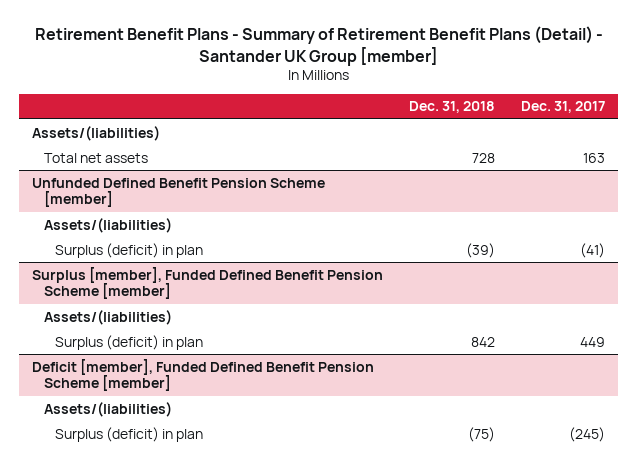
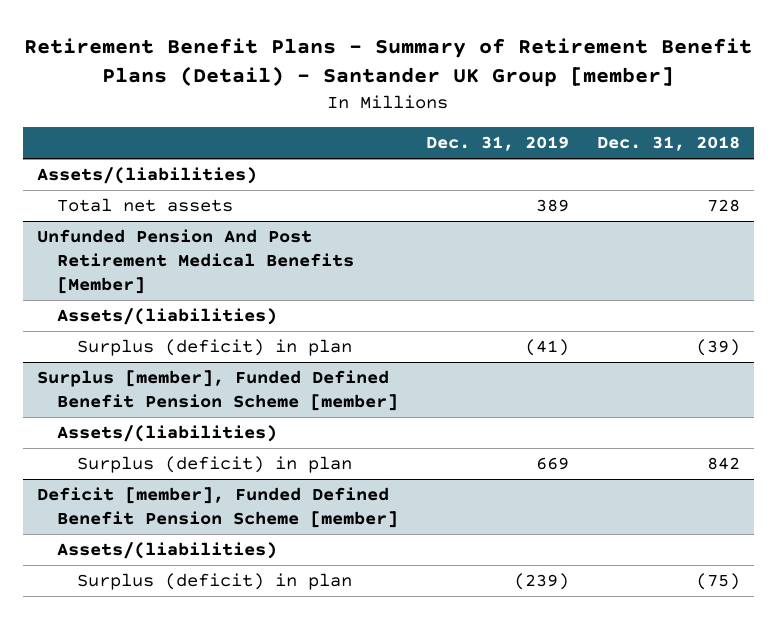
[521,101,606,114] Dec. 31, 2017 -> none
none -> [425,136,569,152] Dec. 31, 2019
[31,177,325,208] Unfunded Defined Benefit Pension Scheme [member] -> [37,229,354,294] Unfunded Pension And Post Retirement Medical Benefits [Member]

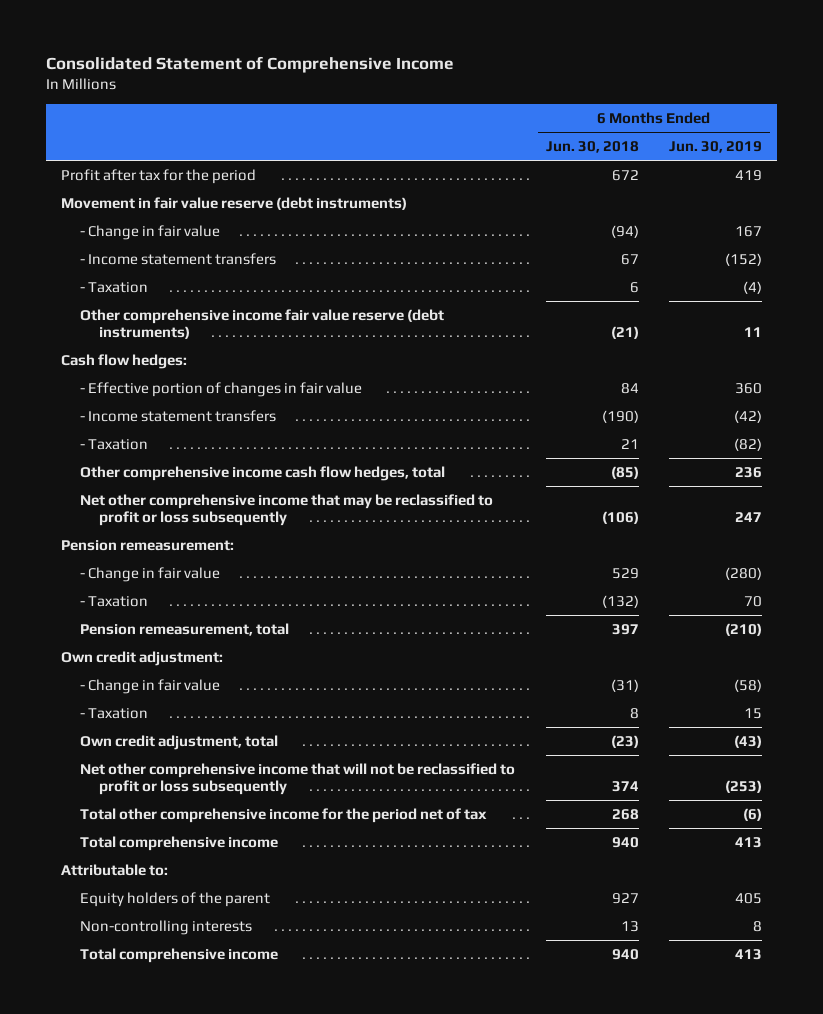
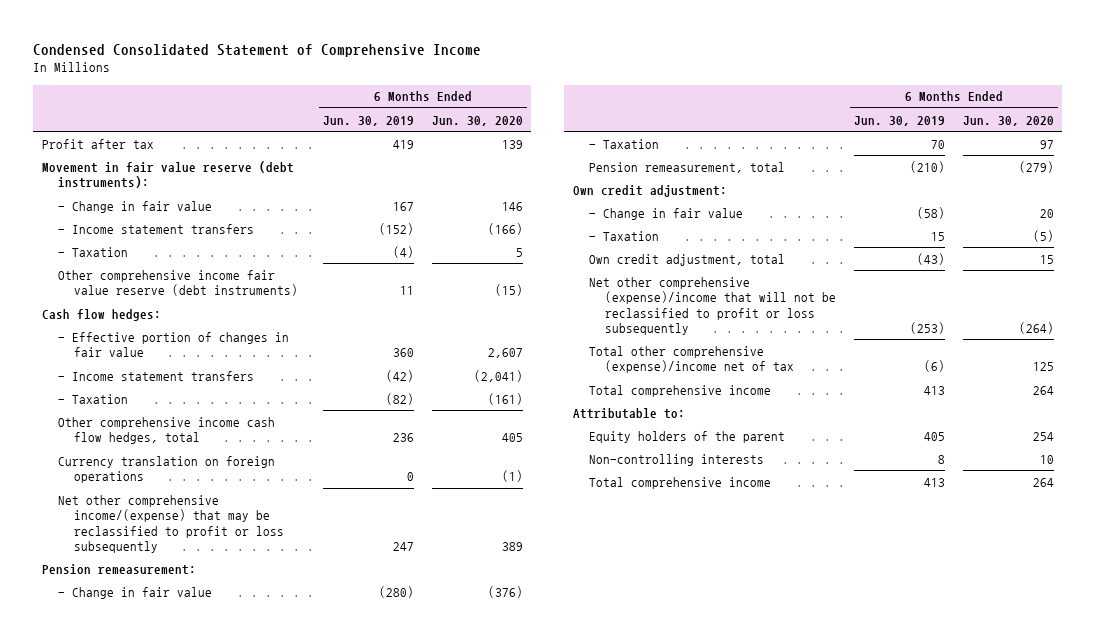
[46,56,455,74] Consolidated Statement of Comprehensive Income -> [33,43,482,57] Condensed Consolidated Statement of Comprehensive Income
[545,140,639,153] Jun. 30, 2018 -> none
none -> [431,115,523,126] Jun. 30, 2020
[61,168,257,184] Profit after tax for the period -> [42,138,155,149] Profit after tax
[61,196,408,210] Movement in fair value reserve (debt instruments) -> [42,160,295,189] Movement in fair value reserve (debt instruments):
none -> [58,455,276,484] Currency translation on foreign operations
[79,493,493,526] Net other comprehensive income that may be reclassified to profit or loss subsequently -> [58,494,285,553] Net other comprehensive income/(expense) that may be reclassified to profit or loss subsequently
[79,762,515,795] Net other comprehensive income that will not be reclassified to profit or loss subsequently -> [589,276,837,335] Net other comprehensive (expense)/income that will not be reclassified to profit or loss subsequently
[79,807,487,823] Total other comprehensive income for the period net of tax -> [589,345,795,374] Total other comprehensive (expense)/income net of tax

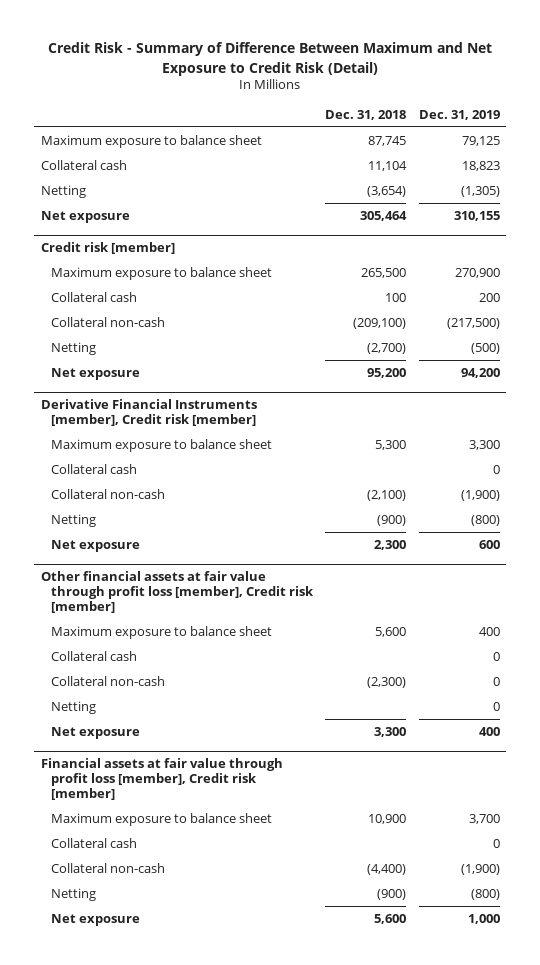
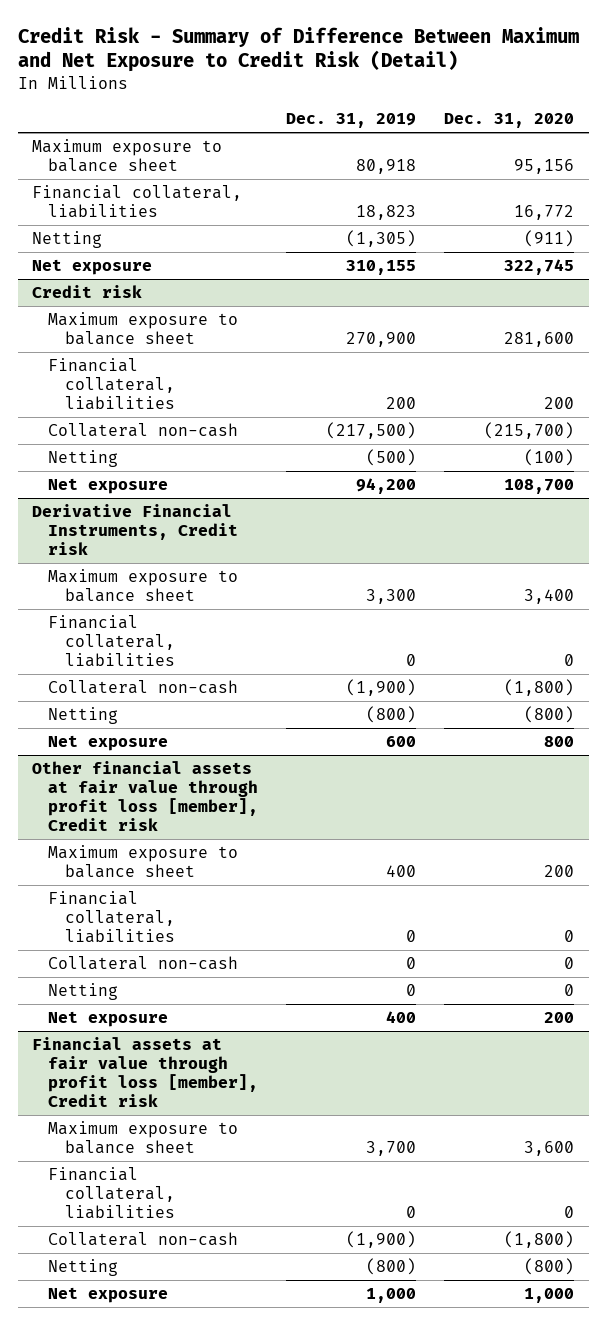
[325,109,407,120] Dec. 31, 2018 -> none
none -> [444,112,575,128] Dec. 31, 2020
[461,135,500,146] 79,125 -> [356,159,417,175] 80,918
[40,159,127,170] Collateral cash -> [31,185,242,219] Financial collateral, liabilities
[40,242,175,255] Credit risk [member] -> [31,285,142,299] Credit risk
[50,291,137,302] Collateral cash -> [48,358,175,411] Financial collateral, liabilities
[40,399,257,427] Derivative Financial Instruments [member], Credit risk [member] -> [31,504,239,556] Derivative Financial Instruments, Credit risk
[50,463,137,474] Collateral cash -> [48,615,175,668] Financial collateral, liabilities
[40,571,314,614] Other financial assets at fair value through profit loss [member], Credit risk [member] -> [31,761,259,832] Other financial assets at fair value through profit loss [member], Credit risk
[50,650,137,661] Collateral cash -> [48,891,175,944] Financial collateral, liabilities
[40,758,283,801] Financial assets at fair value through profit loss [member], Credit risk [member] -> [31,1037,259,1108] Financial assets at fair value through profit loss [member], Credit risk
[50,837,137,848] Collateral cash -> [48,1167,175,1220] Financial collateral, liabilities

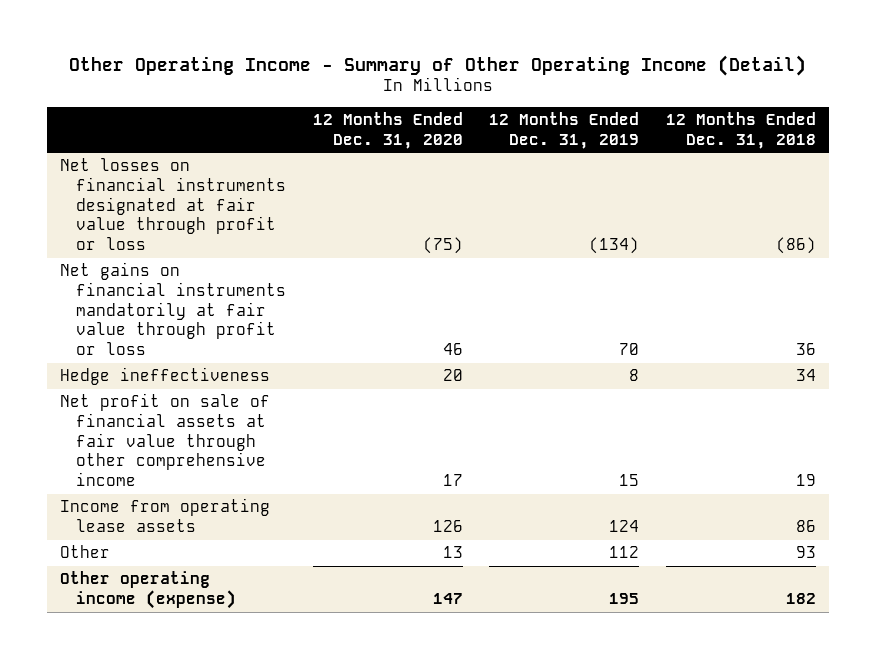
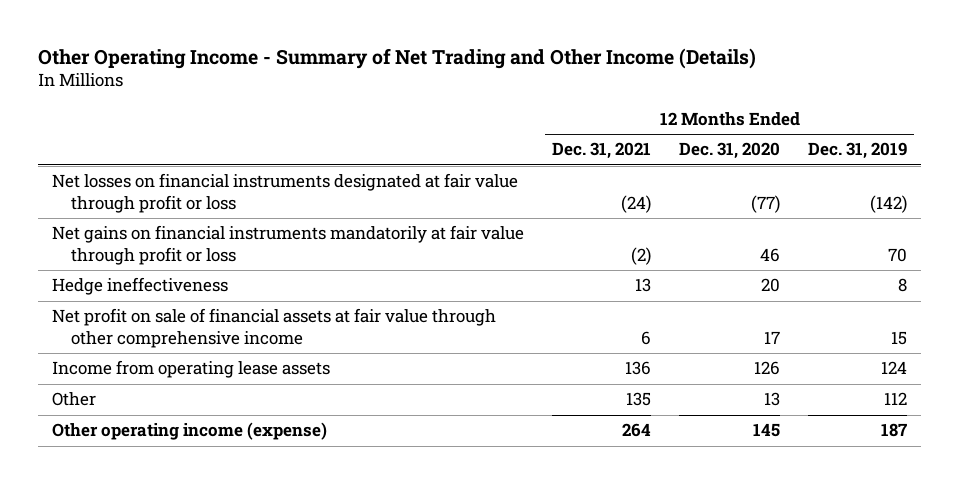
[68,54,806,76] Other Operating Income - Summary of Other Operating Income (Detail) -> [37,47,756,69] Other Operating Income - Summary of Net Trading and Other Income (Details)
[665,112,816,149] 12 Months Ended Dec. 31, 2018 -> none
none -> [551,142,651,160] Dec. 31, 2021
[422,236,463,254] (75) -> [751,194,781,213] (77)
[589,236,640,254] (134) -> [870,194,908,213] (142)
[432,593,463,605] 147 -> [753,423,781,438] 145
[609,593,640,605] 195 -> [881,423,908,438] 187

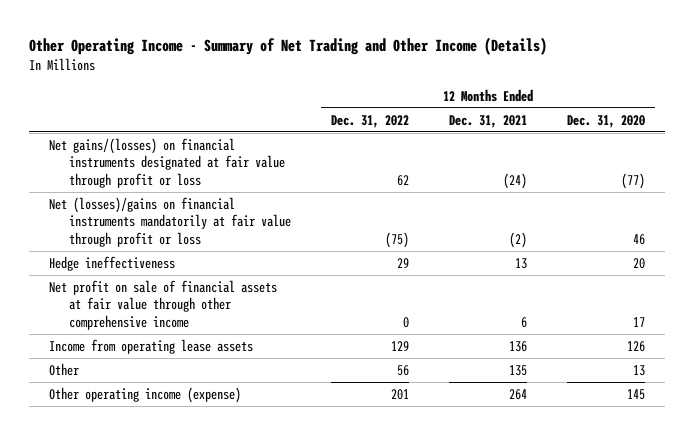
[808,142,908,160] Dec. 31, 2019 -> none
none -> [331,114,410,128] Dec. 31, 2022
[51,173,518,213] Net losses on financial instruments designated at fair value through profit or loss -> [49,137,286,188] Net gains/(losses) on financial instruments designated at fair value through profit or loss
[51,225,524,265] Net gains on financial instruments mandatorily at fair value through profit or loss -> [49,196,292,247] Net (losses)/gains on financial instruments mandatorily at fair value through profit or loss

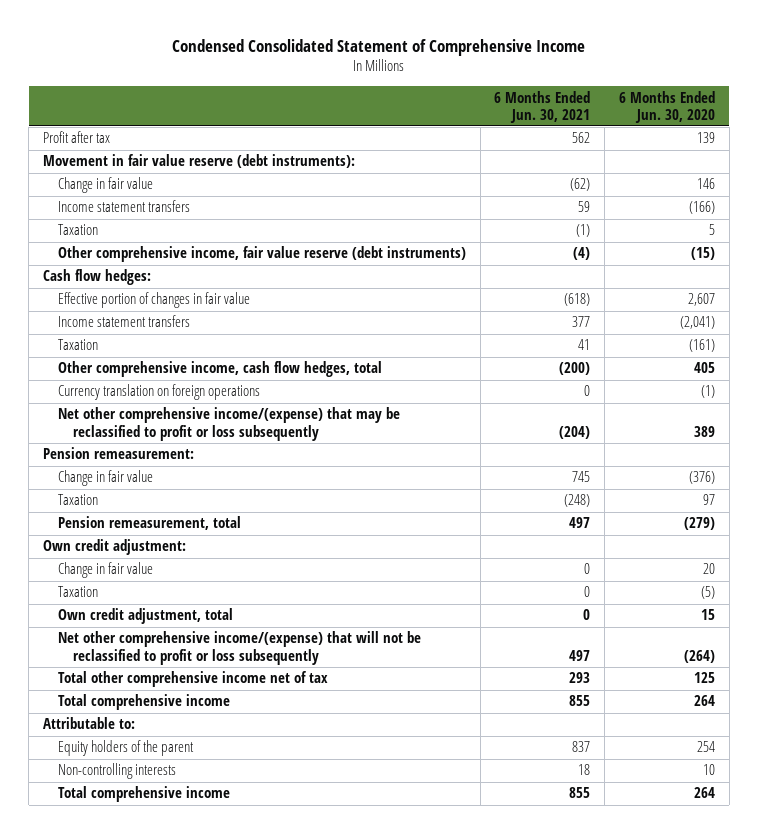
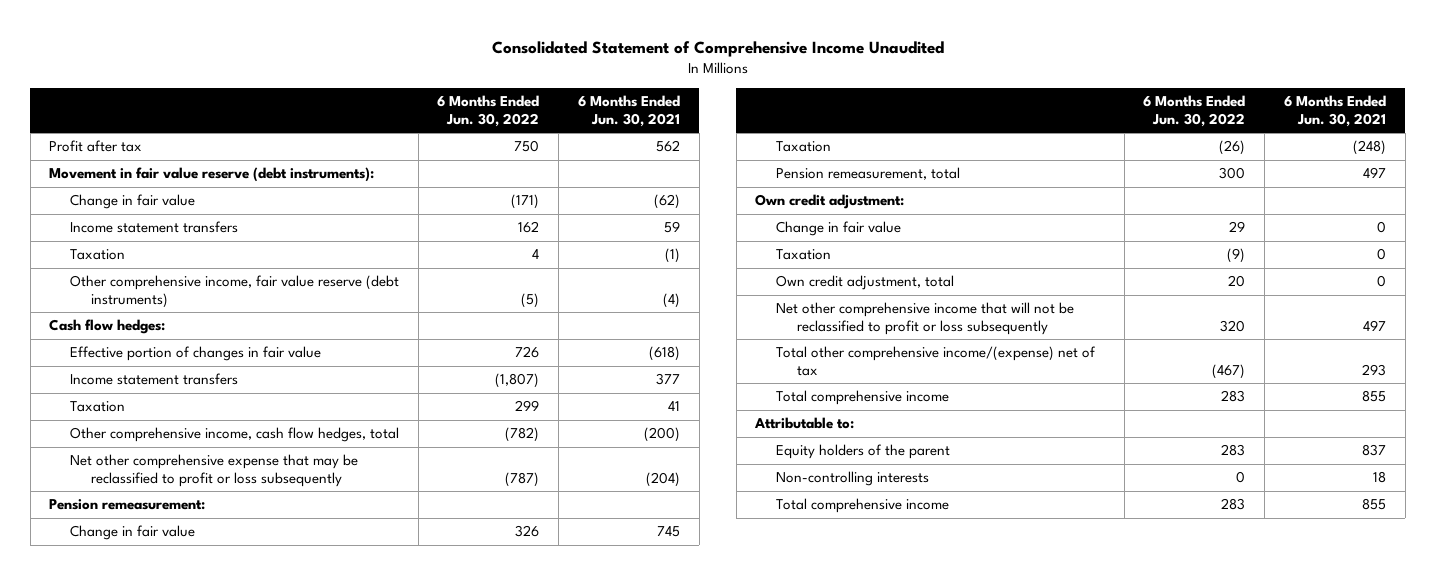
[171,38,585,56] Condensed Consolidated Statement of Comprehensive Income -> [491,41,944,58] Consolidated Statement of Comprehensive Income Unaudited
[618,90,715,123] 6 Months Ended Jun. 30, 2020 -> none
none -> [437,95,540,127] 6 Months Ended Jun. 30, 2022
[57,384,260,401] Currency translation on foreign operations -> none
[57,407,400,441] Net other comprehensive income/(expense) that may be reclassified to profit or loss subsequently -> [69,454,358,487] Net other comprehensive expense that may be reclassified to profit or loss subsequently
[57,631,421,665] Net other comprehensive income/(expense) that will not be reclassified to profit or loss subsequently -> [775,302,1074,335] Net other comprehensive income that will not be reclassified to profit or loss subsequently
[57,671,328,688] Total other comprehensive income net of tax -> [775,346,1096,376] Total other comprehensive income/(expense) net of tax

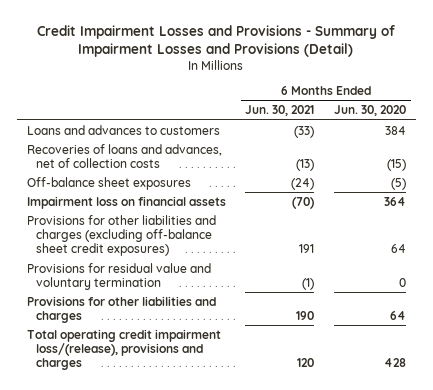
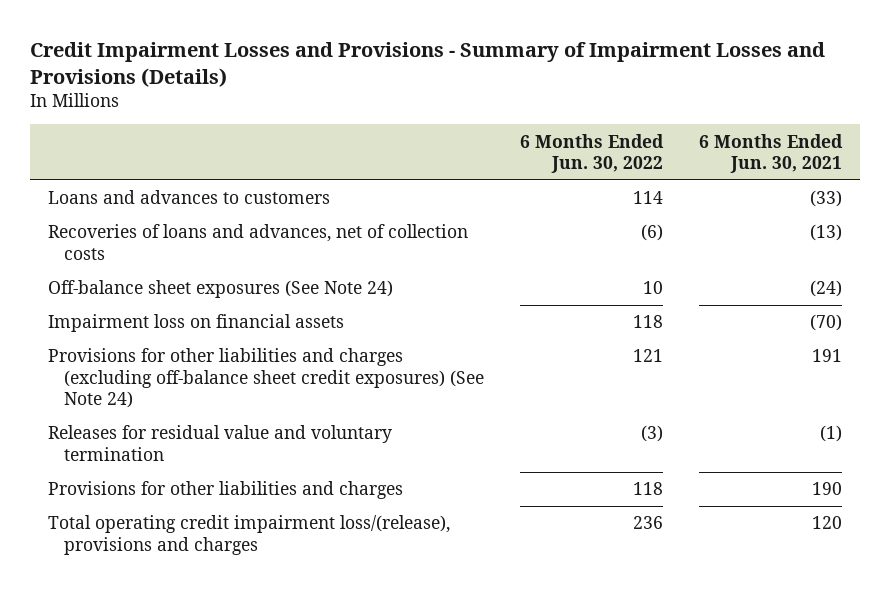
[37,24,396,57] Credit Impairment Losses and Provisions - Summary of Impairment Losses and Provisions (Detail) -> [30,41,826,87] Credit Impairment Losses and Provisions - Summary of Impairment Losses and Provisions (Details)
[333,105,406,117] Jun. 30, 2020 -> none
none -> [519,133,664,174] 6 Months Ended Jun. 30, 2022
[26,176,191,190] Off-balance sheet exposures -> [48,280,394,299] Off-balance sheet exposures (See Note 24)
[26,214,216,257] Provisions for other liabilities and charges (excluding off-balance sheet credit exposures) -> [48,348,484,409] Provisions for other liabilities and charges (excluding off-balance sheet credit exposures) (See Note 24)
[26,262,211,291] Provisions for residual value and voluntary termination -> [48,425,393,461] Releases for residual value and voluntary termination

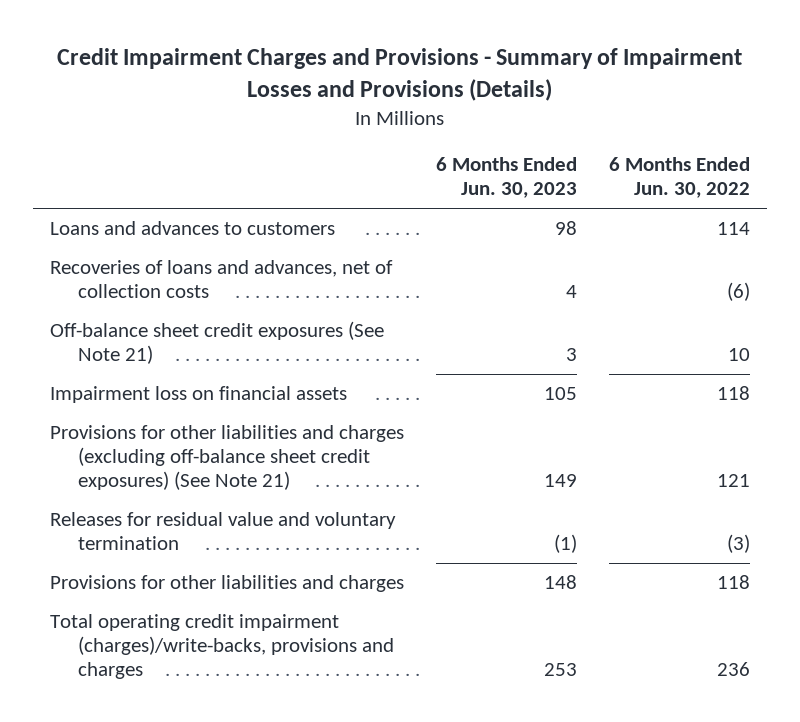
[30,41,826,87] Credit Impairment Losses and Provisions - Summary of Impairment Losses and Provisions (Details) -> [56,48,742,101] Credit Impairment Charges and Provisions - Summary of Impairment Losses and Provisions (Details)
[698,133,843,174] 6 Months Ended Jun. 30, 2021 -> none
none -> [435,157,577,199] 6 Months Ended Jun. 30, 2023
[48,280,394,299] Off-balance sheet exposures (See Note 24) -> [49,321,384,365] Off-balance sheet credit exposures (See Note 21)
[48,348,484,409] Provisions for other liabilities and charges (excluding off-balance sheet credit exposures) (See Note 24) -> [49,425,404,491] Provisions for other liabilities and charges (excluding off-balance sheet credit exposures) (See Note 21)
[48,515,451,555] Total operating credit impairment loss/(release), provisions and charges -> [49,614,395,680] Total operating credit impairment (charges)/write-backs, provisions and charges

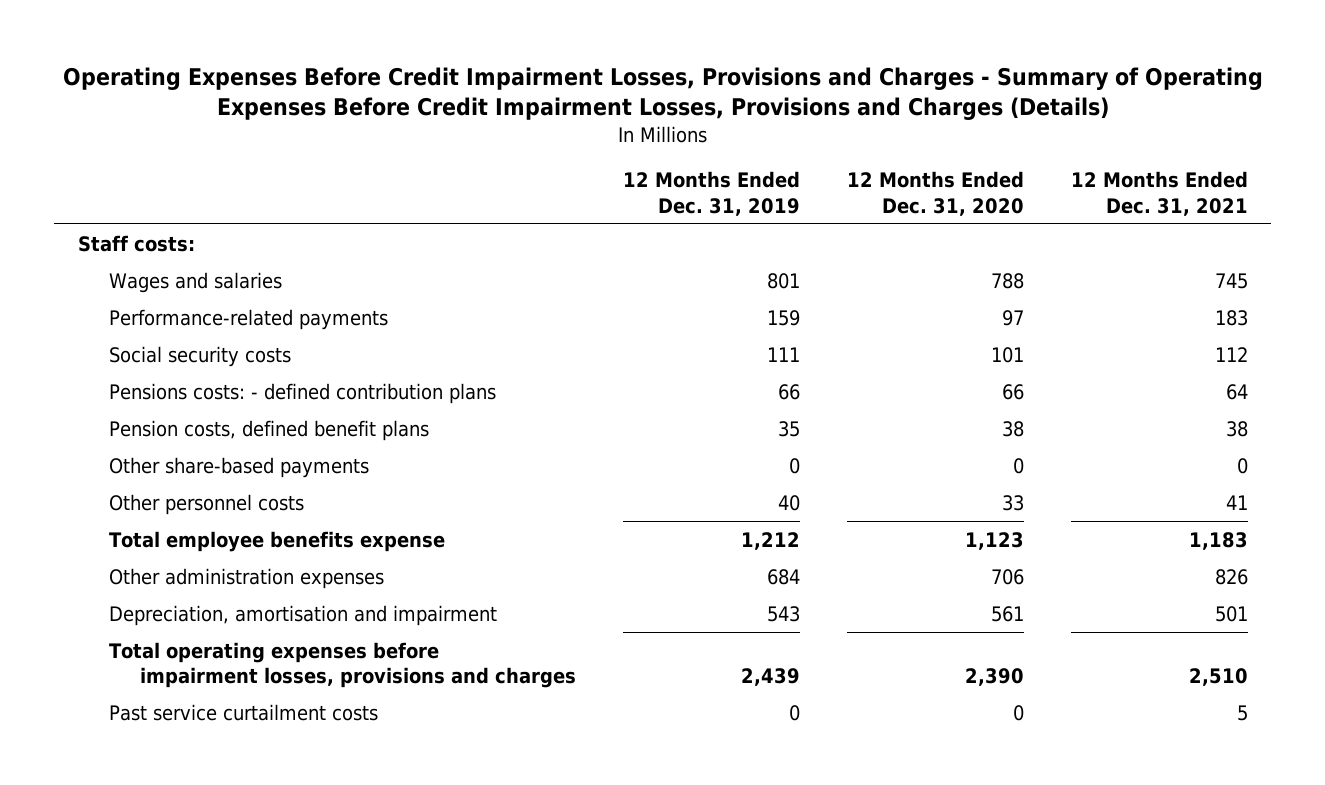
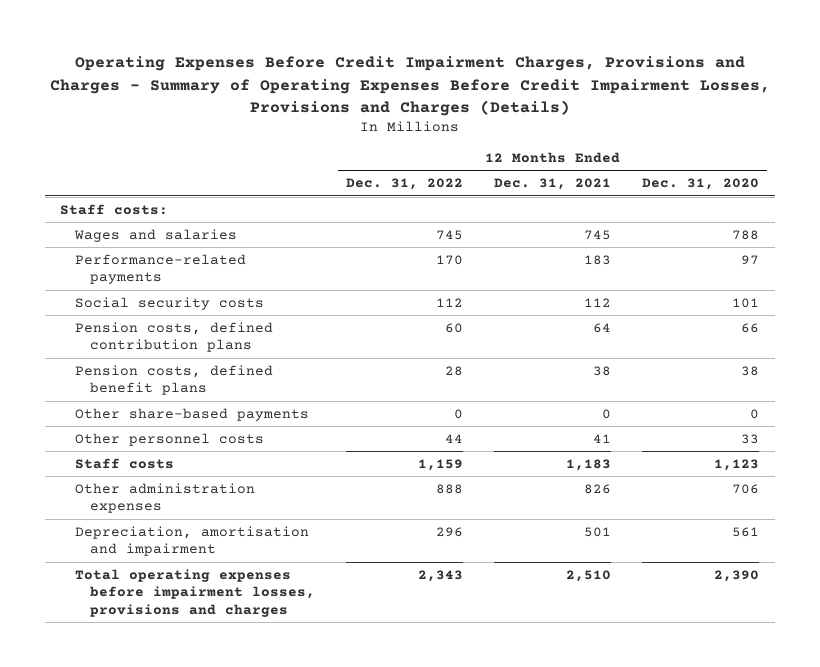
[62,66,1263,121] Operating Expenses Before Credit Impairment Losses, Provisions and Charges - Summary of Operating Expenses Before Credit Impairment Losses, Provisions and Charges (Details) -> [49,56,770,116] Operating Expenses Before Credit Impairment Charges, Provisions and Charges - Summary of Operating Expenses Before Credit Impairment Losses, Provisions and Charges (Details)
[622,171,800,216] 12 Months Ended Dec. 31, 2019 -> none
none -> [346,178,464,191] Dec. 31, 2022
[108,382,496,404] Pensions costs: - defined contribution plans -> [75,321,274,353] Pension costs, defined contribution plans
[108,530,445,552] Total employee benefits expense -> [75,457,175,469] Staff costs
[108,703,378,721] Past service curtailment costs -> none

